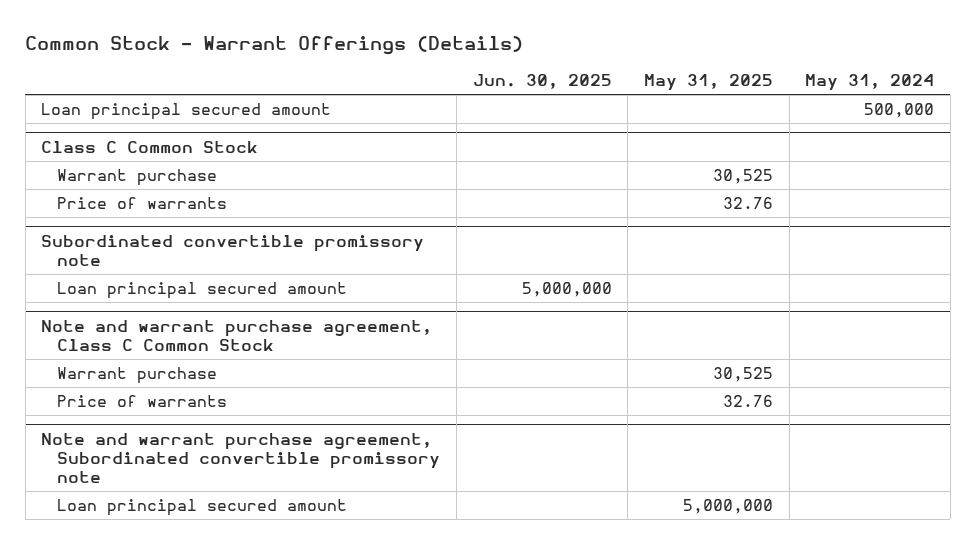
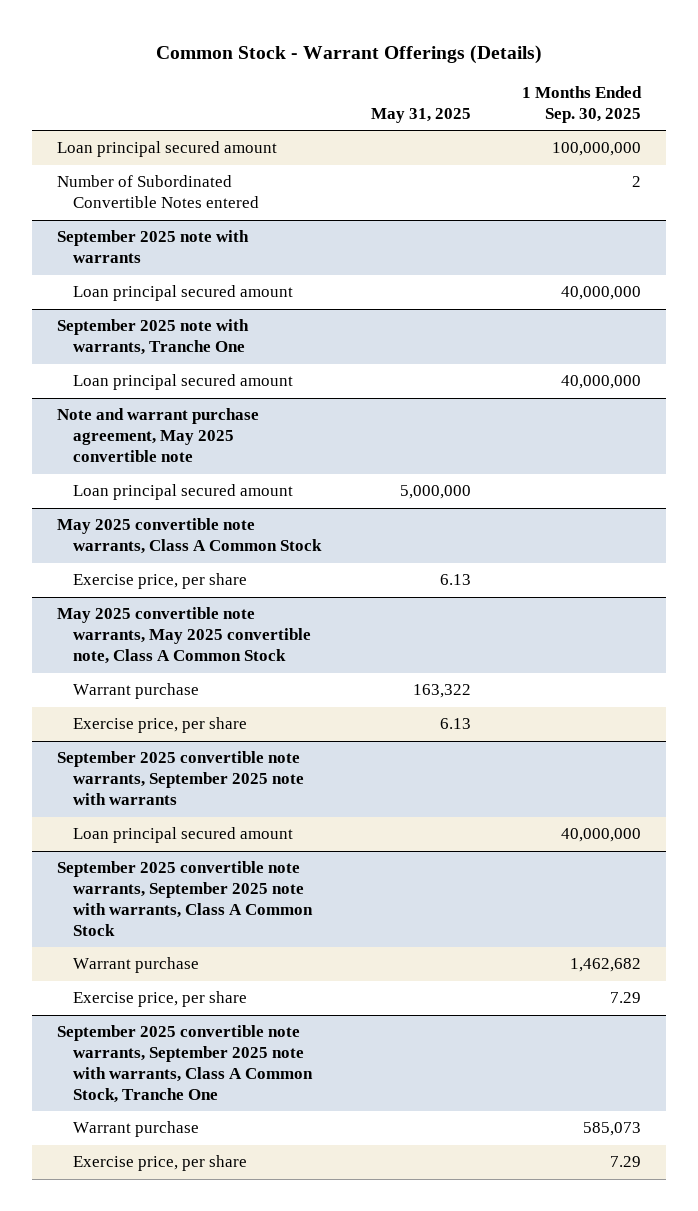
[472,73,612,89] Jun. 30, 2025 -> none
[805,73,935,91] May 31, 2024 -> none
none -> [521,86,642,123] 1 Months Ended Sep. 30, 2025
[41,140,259,153] Class C Common Stock -> none
[57,169,218,187] Warrant purchase -> none
[57,197,228,210] Price of warrants -> none
[41,234,425,267] Subordinated convertible promissory note -> none
[57,282,348,300] Loan principal secured amount -> none
[41,319,433,352] Note and warrant purchase agreement, Class C Common Stock -> none
[57,367,218,385] Warrant purchase -> none
[57,395,228,408] Price of warrants -> none
none -> [57,175,259,209] Number of Subordinated Convertible Notes entered
none -> [57,230,250,264] September 2025 note with warrants
none -> [72,285,293,302] Loan principal secured amount
none -> [57,319,250,356] September 2025 note with warrants, Tranche One
none -> [72,374,293,391] Loan principal secured amount
[41,432,441,484] Note and warrant purchase agreement, Subordinated convertible promissory note -> [57,408,260,463] Note and warrant purchase agreement, May 2025 convertible note
none -> [57,518,322,555] May 2025 convertible note warrants, Class A Common Stock
none -> [72,573,247,590] Exercise price, per share
none -> [57,607,311,665] May 2025 convertible note warrants, May 2025 convertible note, Class A Common Stock
none -> [72,683,199,700] Warrant purchase
none -> [72,717,247,734] Exercise price, per share
none -> [57,751,304,806] September 2025 convertible note warrants, September 2025 note with warrants
none -> [72,827,293,844] Loan principal secured amount
none -> [57,861,313,937] September 2025 convertible note warrants, September 2025 note with warrants, Class A Common Stock
none -> [72,957,199,974] Warrant purchase
none -> [72,991,247,1008] Exercise price, per share
none -> [57,1025,313,1104] September 2025 convertible note warrants, September 2025 note with warrants, Class A Common Stock, Tranche One
none -> [72,1121,199,1138] Warrant purchase
none -> [72,1155,247,1172] Exercise price, per share

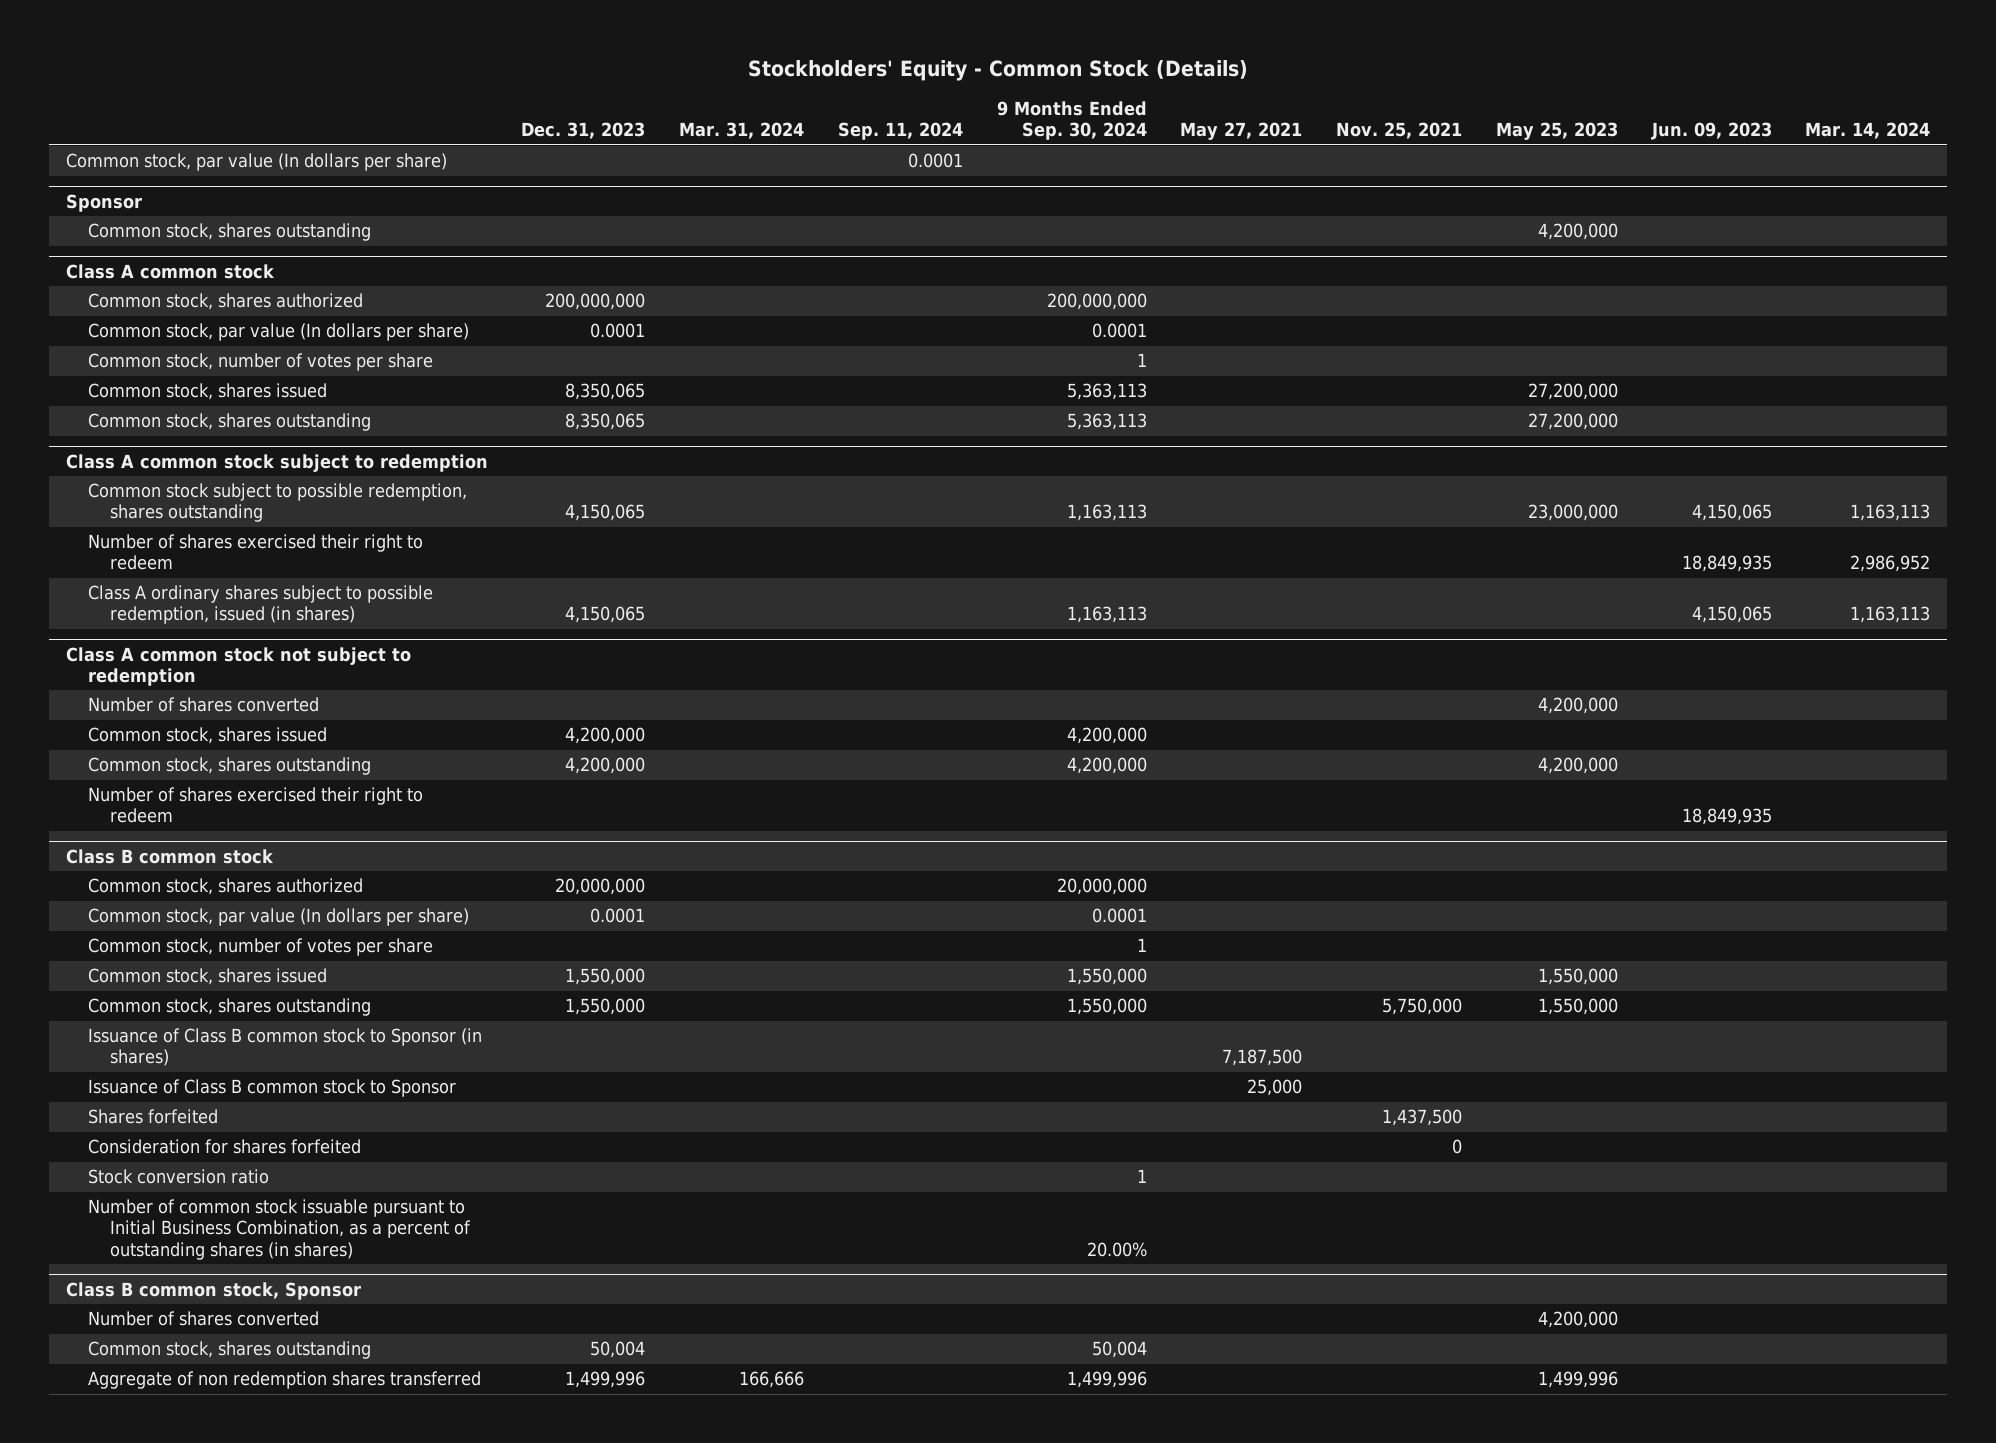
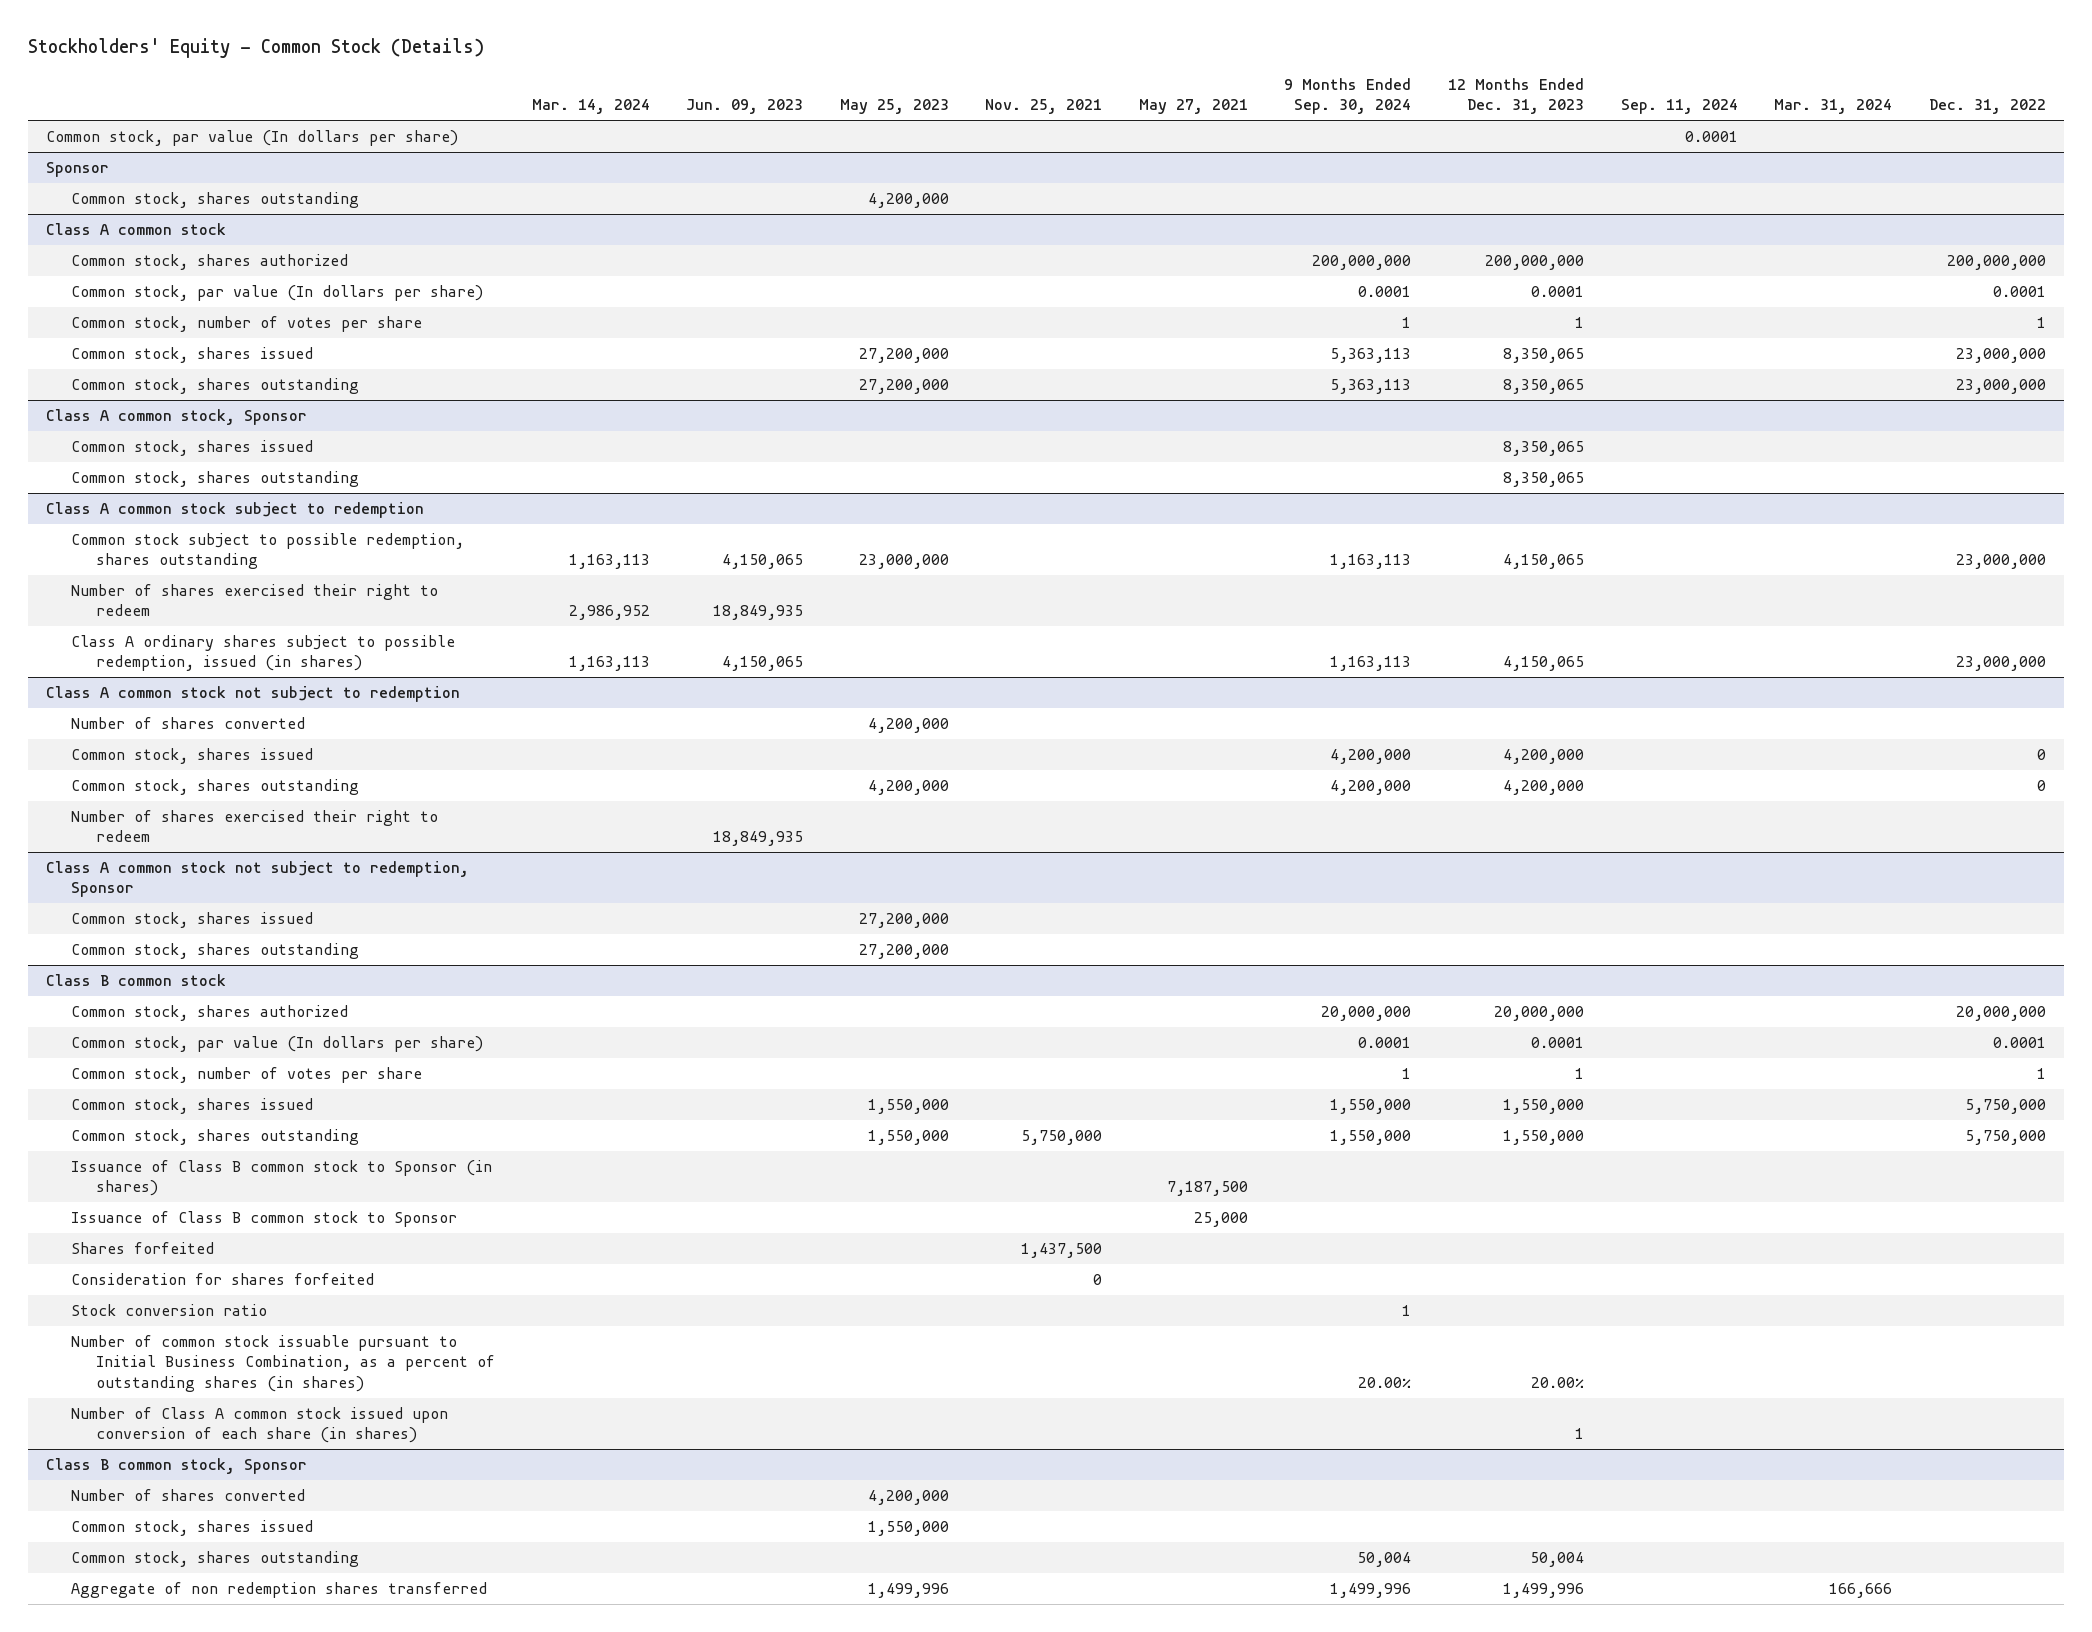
[521,122,646,140] Dec. 31, 2023 -> none
none -> [1447,77,1584,115] 12 Months Ended Dec. 31, 2023
none -> [1928,99,2046,115] Dec. 31, 2022
none -> [46,408,308,425] Class A common stock, Sponsor
none -> [71,439,314,456] Common stock, shares issued
none -> [71,470,360,487] Common stock, shares outstanding
none -> [46,860,470,898] Class A common stock not subject to redemption, Sponsor
none -> [71,911,314,928] Common stock, shares issued
none -> [71,942,360,959] Common stock, shares outstanding
none -> [71,1406,449,1444] Number of Class A common stock issued upon conversion of each share (in shares)
none -> [71,1519,314,1536] Common stock, shares issued

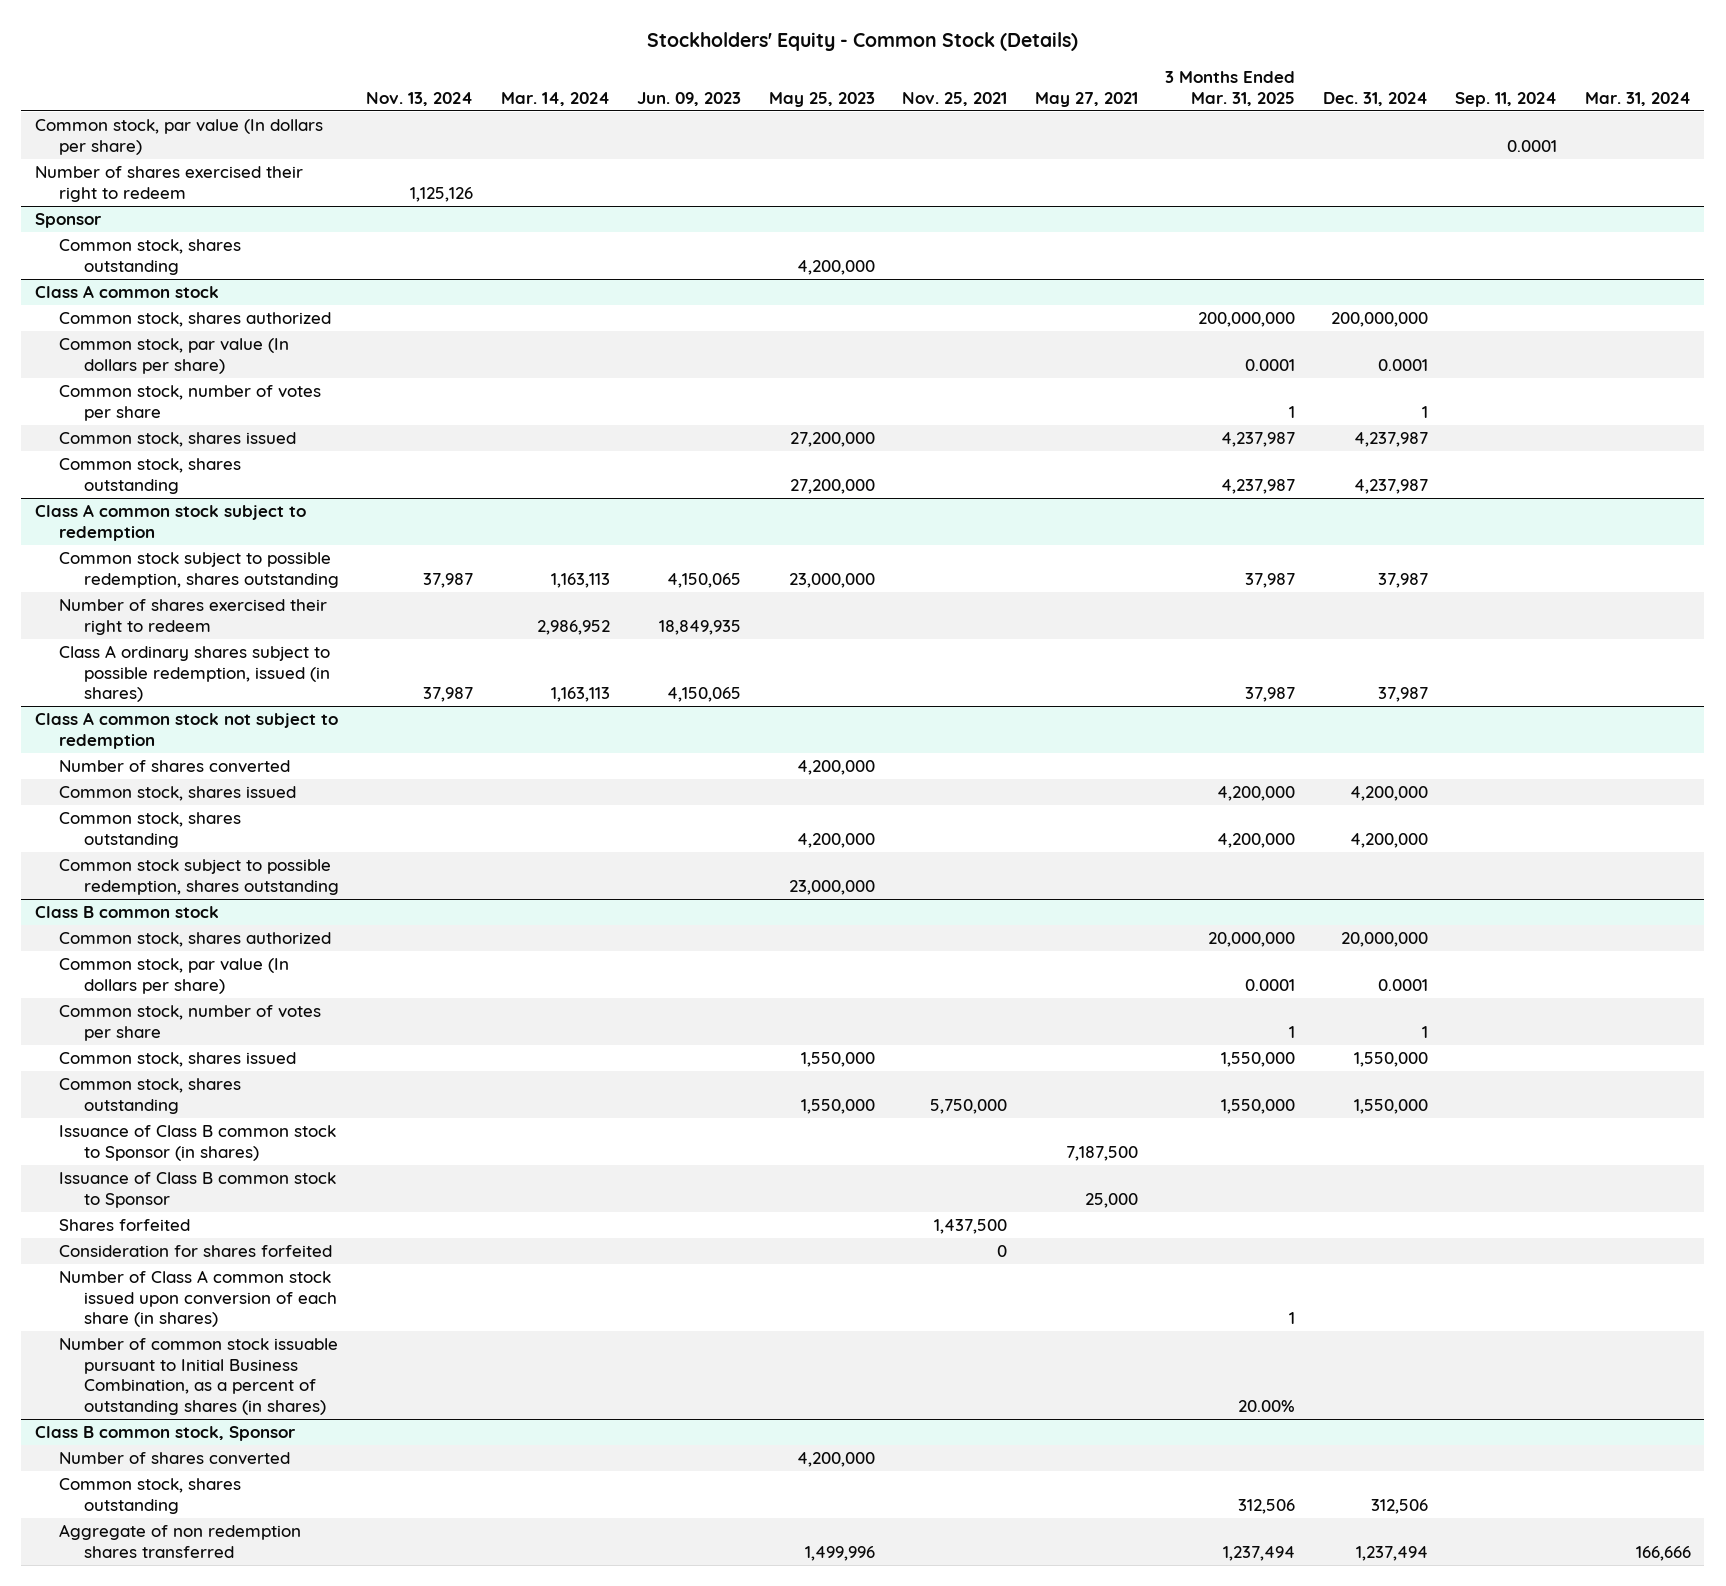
[1284,77,1412,115] 9 Months Ended Sep. 30, 2024 -> none
[1447,77,1584,115] 12 Months Ended Dec. 31, 2023 -> none
[1928,99,2046,115] Dec. 31, 2022 -> none
none -> [366,91,474,106] Nov. 13, 2024
none -> [1165,71,1296,106] 3 Months Ended Mar. 31, 2025
none -> [1322,91,1428,106] Dec. 31, 2024
none -> [34,166,303,202] Number of shares exercised their right to redeem
[46,408,308,425] Class A common stock, Sponsor -> none
[71,439,314,456] Common stock, shares issued -> none
[71,470,360,487] Common stock, shares outstanding -> none
[71,809,439,843] Number of shares exercised their right to redeem -> none
[46,860,470,898] Class A common stock not subject to redemption, Sponsor -> none
[71,911,314,928] Common stock, shares issued -> none
[71,942,360,959] Common stock, shares outstanding -> none
none -> [59,859,339,895] Common stock subject to possible redemption, shares outstanding
[71,1303,268,1316] Stock conversion ratio -> none
[71,1334,496,1392] Number of common stock issuable pursuant to Initial Business Combination, as a percent of outstanding shares (in shares) -> [59,1338,339,1415] Number of common stock issuable pursuant to Initial Business Combination, as a percent of outstanding shares (in shares)
[71,1519,314,1536] Common stock, shares issued -> none

